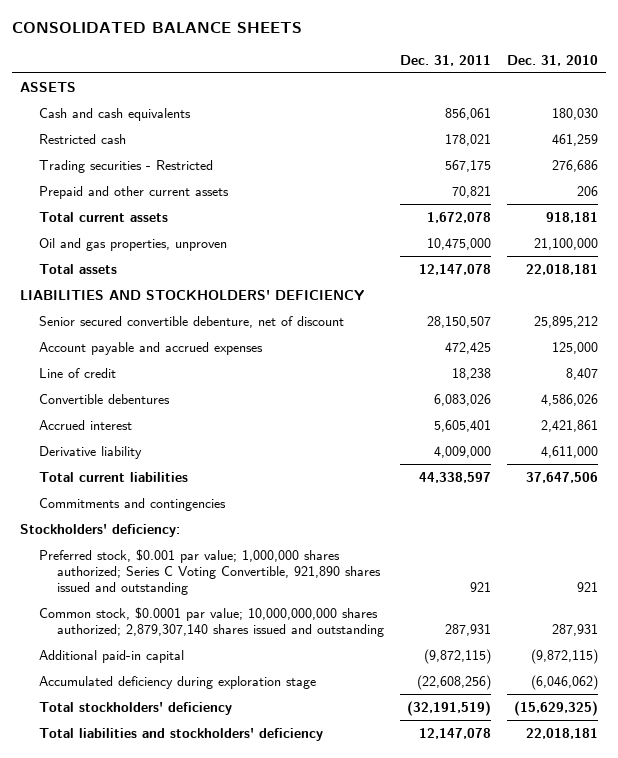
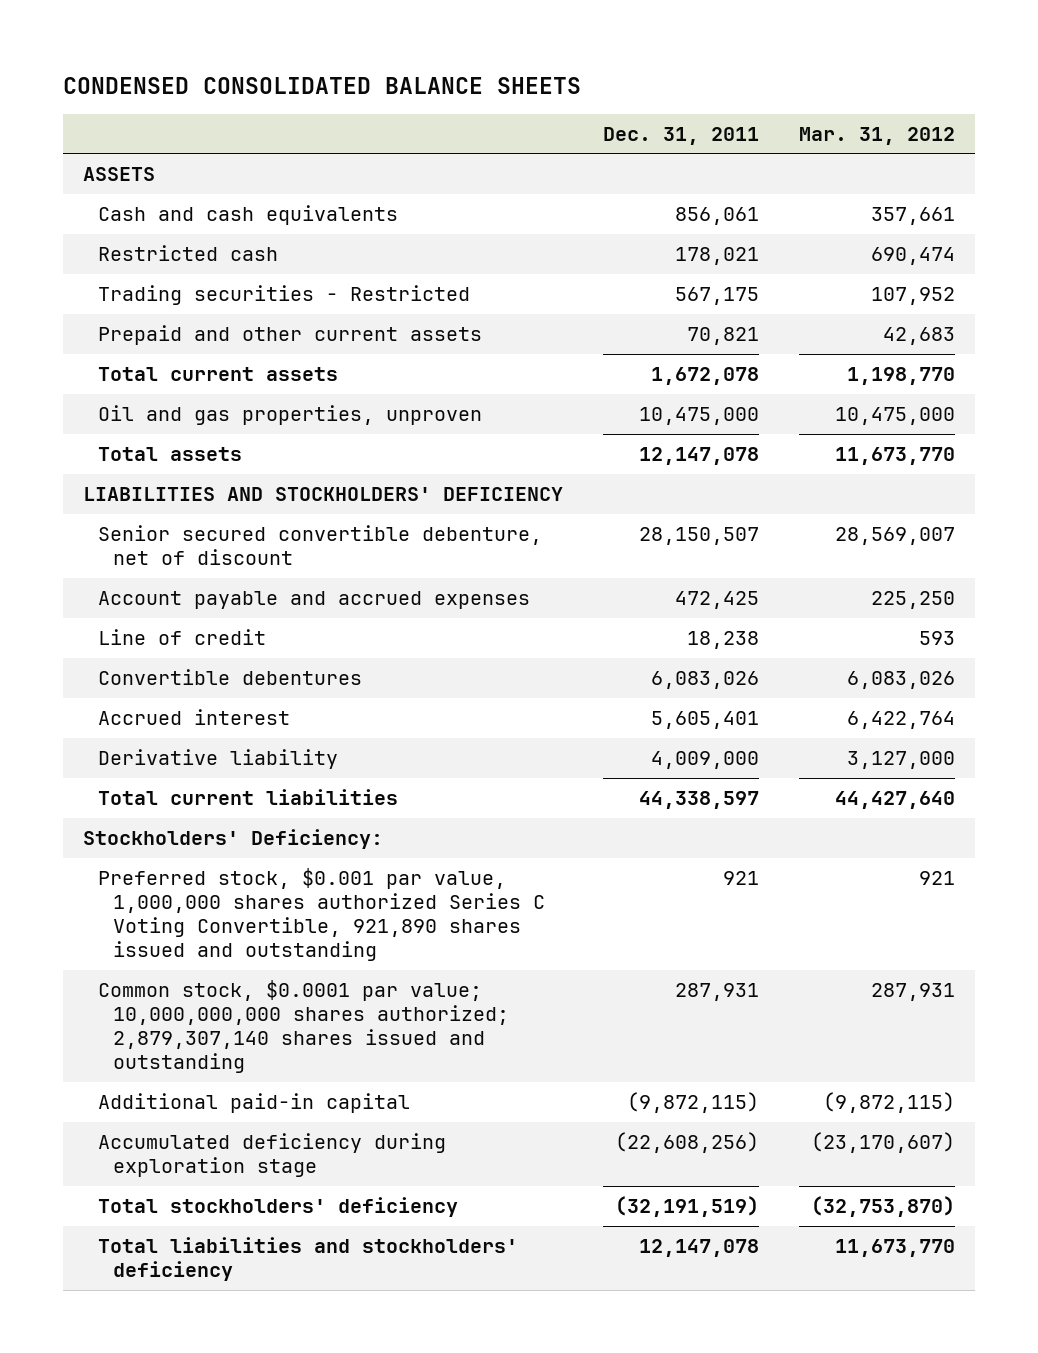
[12,22,303,34] CONSOLIDATED BALANCE SHEETS -> [62,76,581,94] CONDENSED CONSOLIDATED BALANCE SHEETS
[506,54,598,66] Dec. 31, 2010 -> none
none -> [799,126,956,145] Mar. 31, 2012
[38,497,226,511] Commitments and contingencies -> none
[20,523,181,537] Stockholders' deficiency: -> [82,829,383,850] Stockholders' Deficiency:
[38,548,381,596] Preferred stock, $0.001 par value; 1,000,000 shares authorized; Series C Voting Convertible, 921,890 shares issued and outstanding -> [97,868,545,962] Preferred stock, $0.001 par value, 1,000,000 shares authorized Series C Voting Convertible, 921,890 shares issued and outstanding

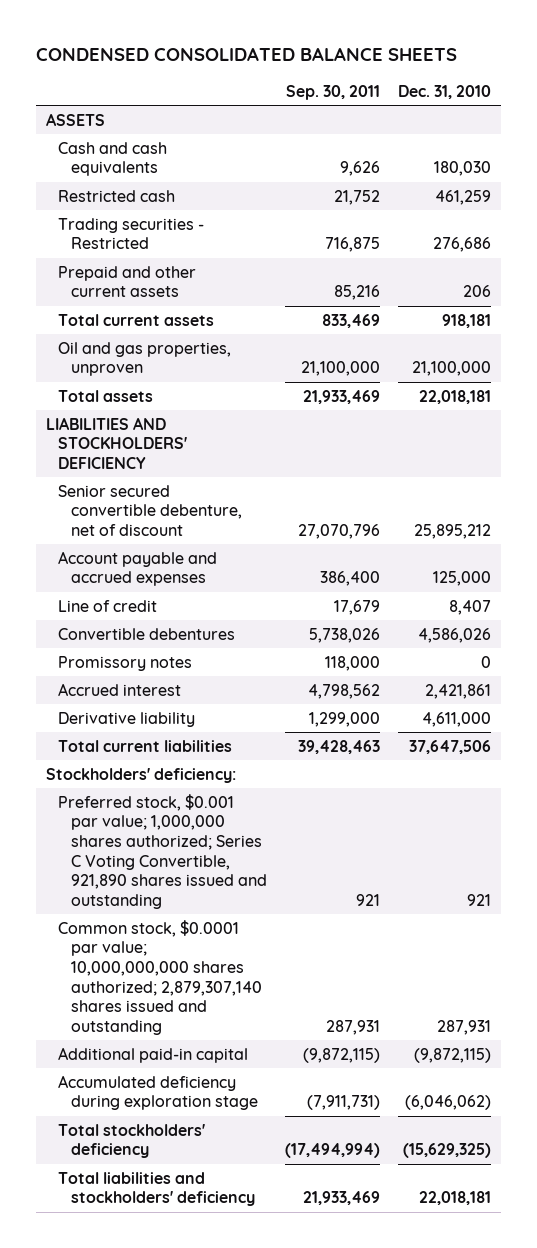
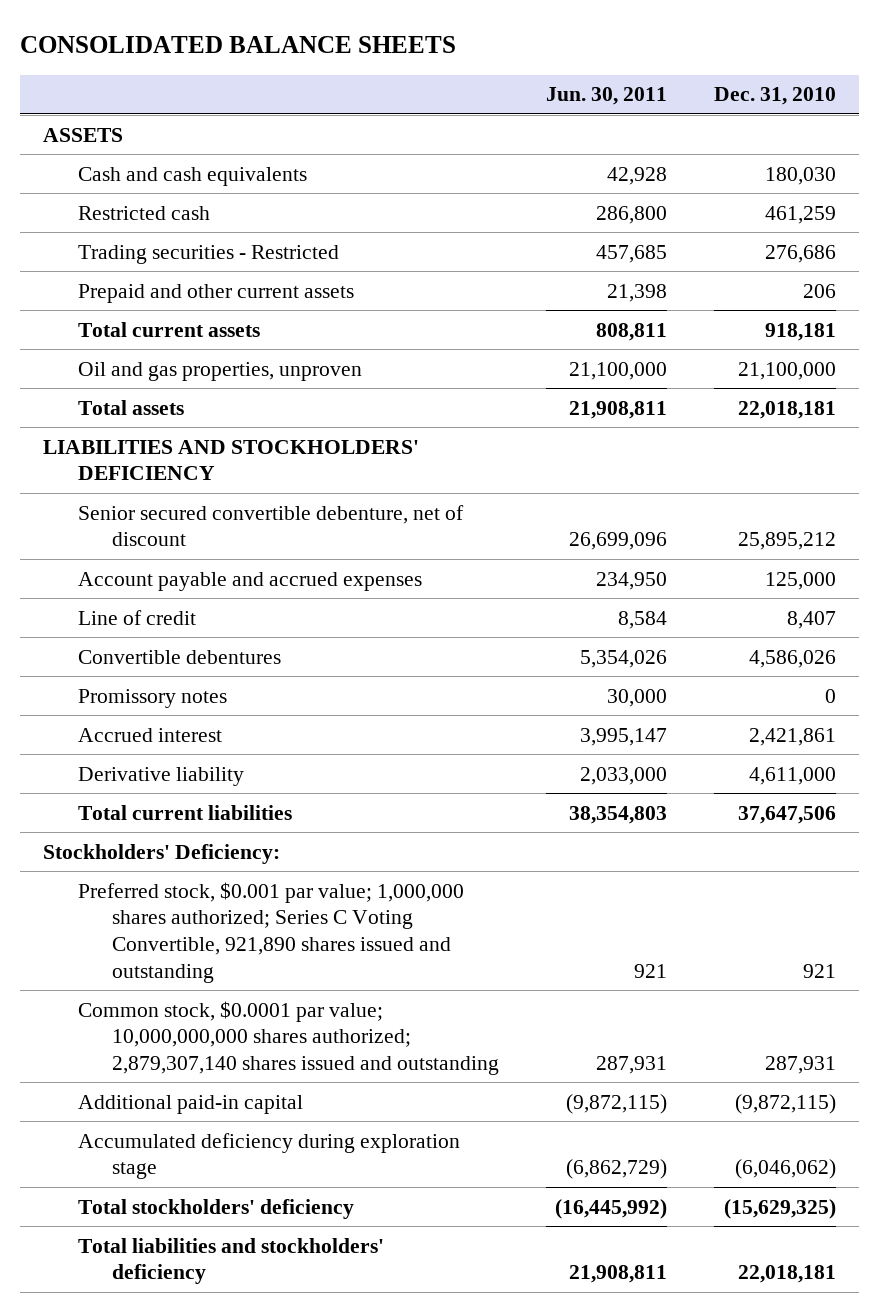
[36,47,458,62] CONDENSED CONSOLIDATED BALANCE SHEETS -> [19,36,456,54] CONSOLIDATED BALANCE SHEETS
[286,84,381,100] Sep. 30, 2011 -> none
none -> [546,87,668,106] Jun. 30, 2011
[45,767,236,783] Stockholders' deficiency: -> [43,843,281,864] Stockholders' Deficiency:

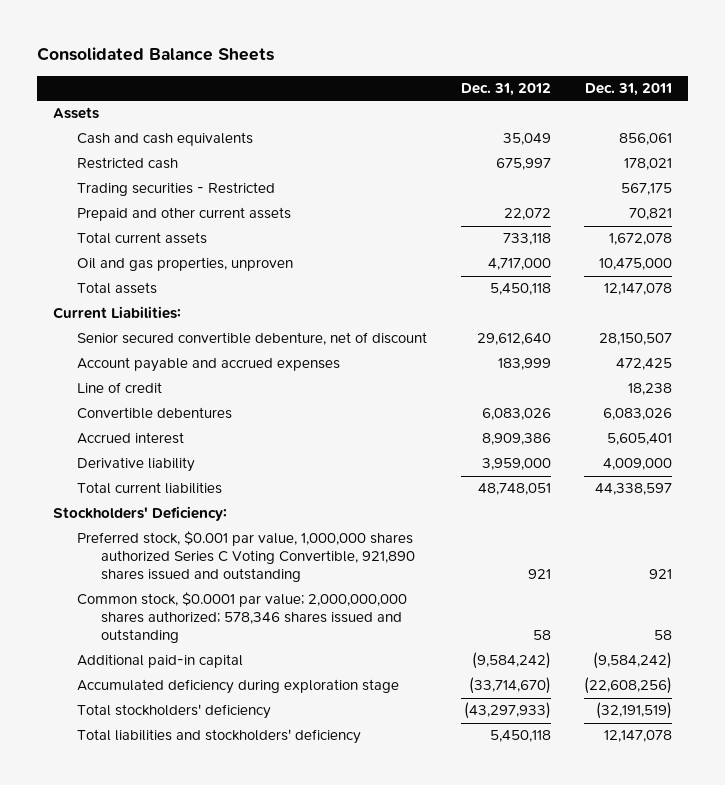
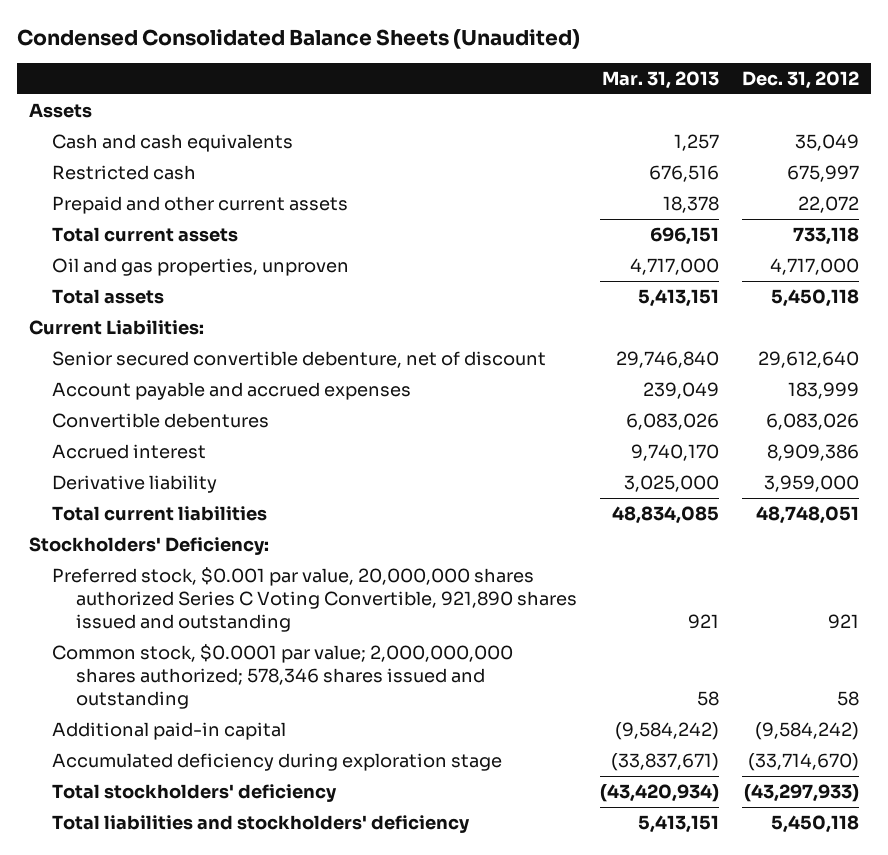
[36,47,274,62] Consolidated Balance Sheets -> [17,28,581,49] Condensed Consolidated Balance Sheets (Unaudited)
[584,83,672,97] Dec. 31, 2011 -> none
none -> [602,70,720,89] Mar. 31, 2013
[77,182,276,197] Trading securities - Restricted -> none
[77,382,163,394] Line of credit -> none
[77,531,416,583] Preferred stock, $0.001 par value, 1,000,000 shares authorized Series C Voting Convertible, 921,890 shares issued and outstanding -> [52,567,577,632] Preferred stock, $0.001 par value, 20,000,000 shares authorized Series C Voting Convertible, 921,890 shares issued and outstanding

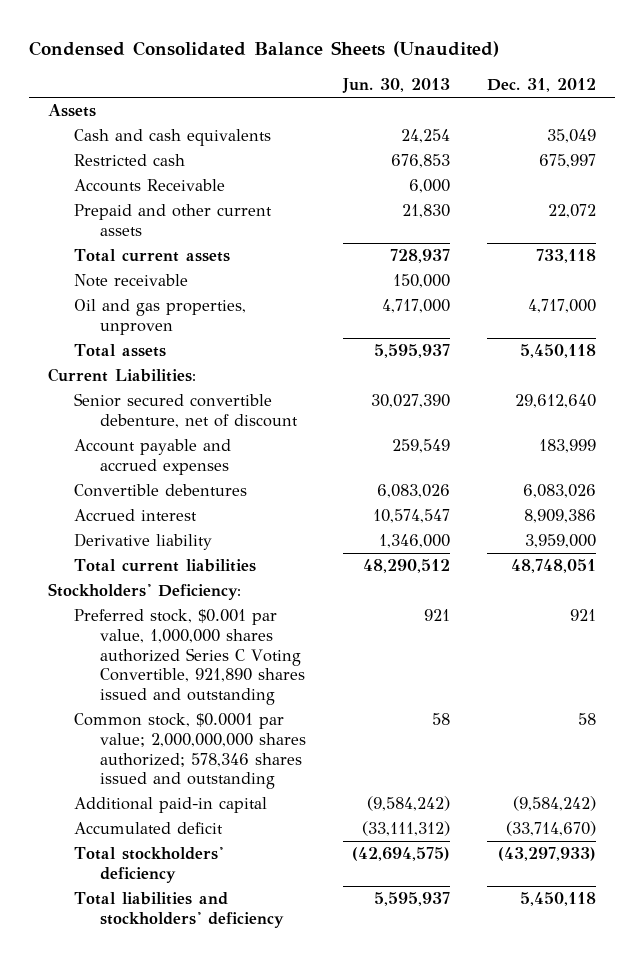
[602,70,720,89] Mar. 31, 2013 -> none
none -> [342,78,451,94] Jun. 30, 2013
none -> [74,179,226,193] Accounts Receivable
none -> [74,274,189,288] Note receivable
[52,567,577,632] Preferred stock, $0.001 par value, 20,000,000 shares authorized Series C Voting Convertible, 921,890 shares issued and outstanding -> [74,609,306,705] Preferred stock, $0.001 par value, 1,000,000 shares authorized Series C Voting Convertible, 921,890 shares issued and outstanding
[52,753,503,772] Accumulated deficiency during exploration stage -> [74,822,224,835] Accumulated deficit

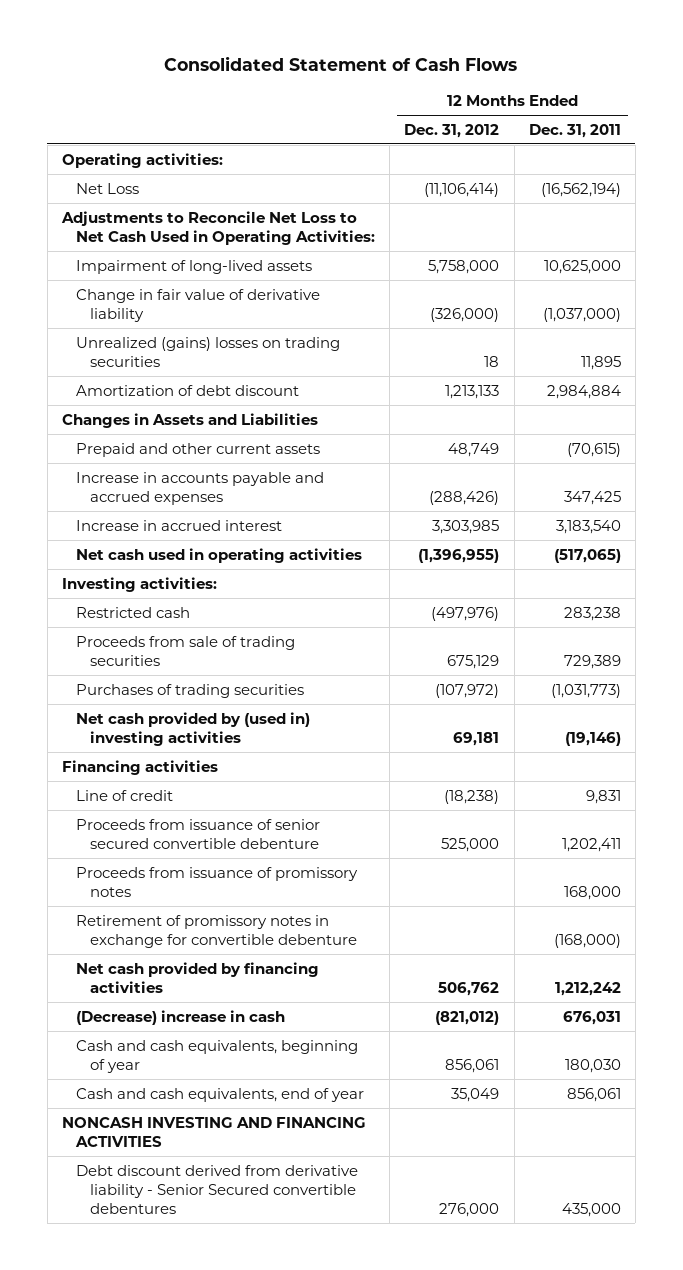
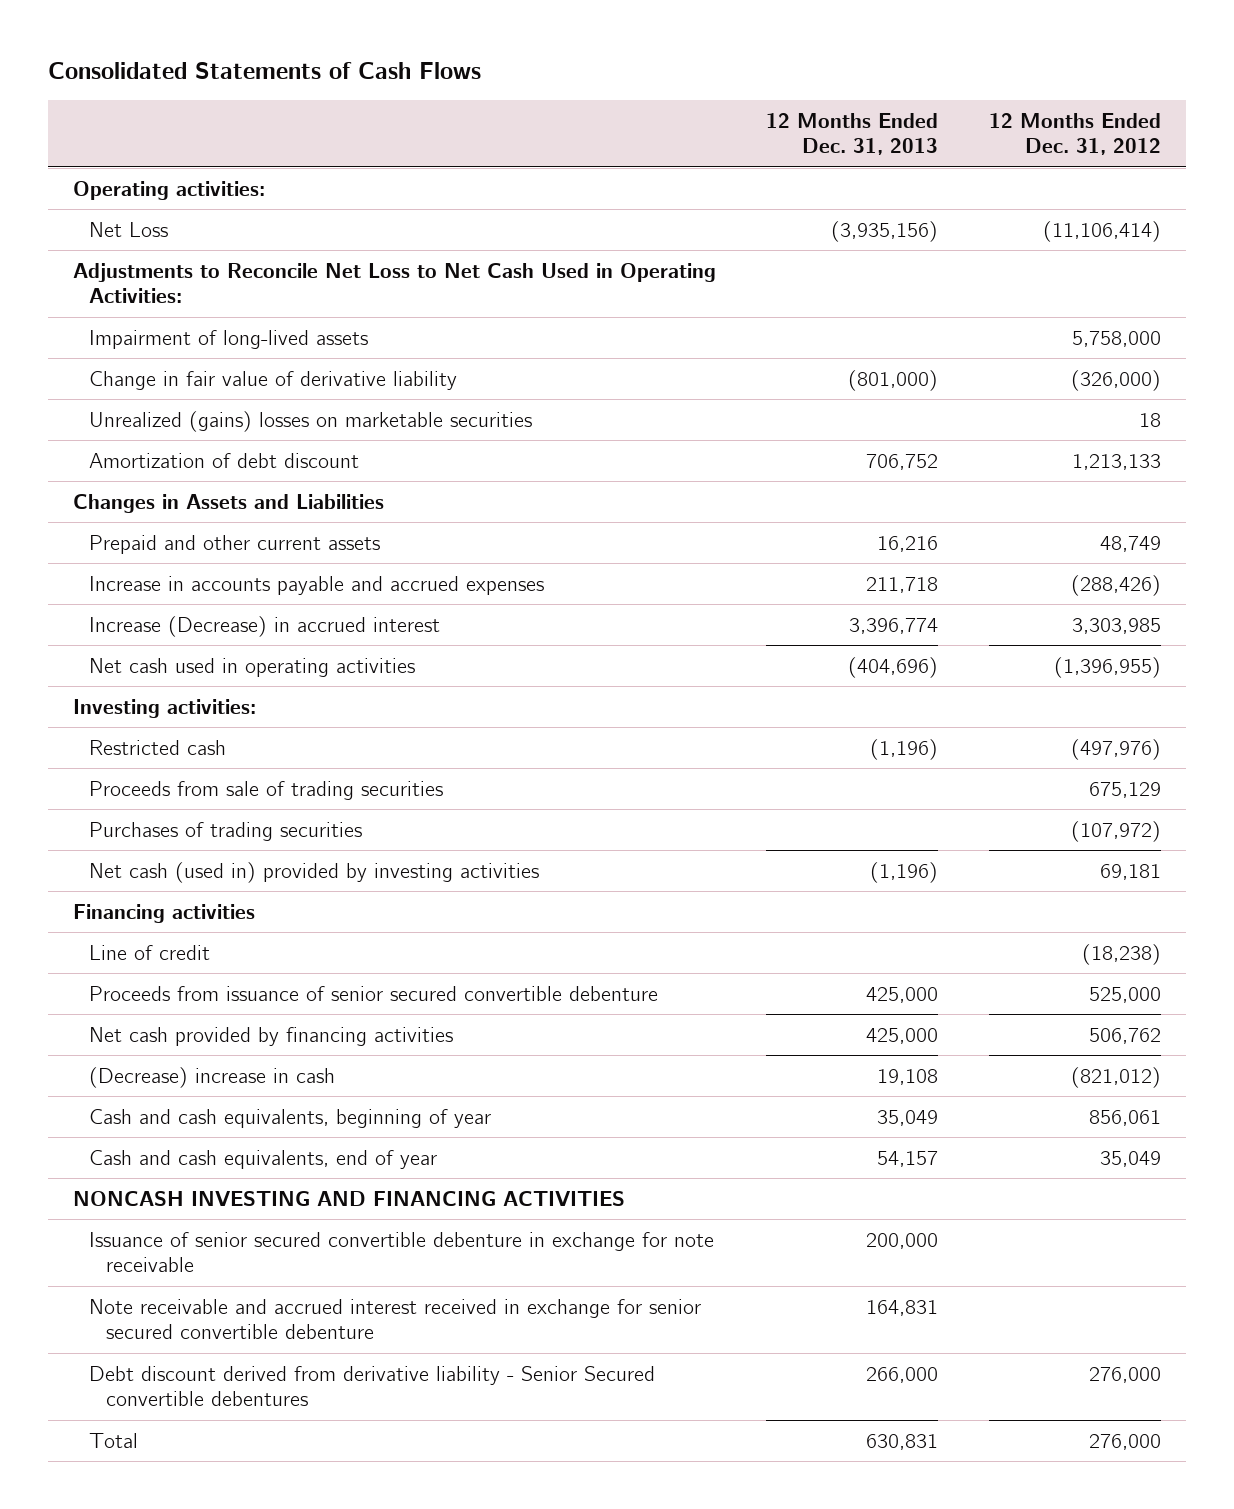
[164,56,518,72] Consolidated Statement of Cash Flows -> [47,62,481,80] Consolidated Statements of Cash Flows
[528,123,621,138] Dec. 31, 2011 -> none
none -> [766,112,939,156] 12 Months Ended Dec. 31, 2013
[76,336,341,367] Unrealized (gains) losses on trading securities -> [89,410,533,432] Unrealized (gains) losses on marketable securities
[76,519,283,531] Increase in accrued interest -> [89,615,441,637] Increase (Decrease) in accrued interest
[76,711,311,746] Net cash provided by (used in) investing activities -> [89,861,540,883] Net cash (used in) provided by investing activities
[76,866,359,897] Proceeds from issuance of promissory notes -> none
[76,914,357,948] Retirement of promissory notes in exchange for convertible debenture -> none
none -> [89,1231,715,1273] Issuance of senior secured convertible debenture in exchange for note receivable
none -> [89,1298,702,1340] Note receivable and accrued interest received in exchange for senior secured convertible debenture
none -> [89,1432,139,1448] Total

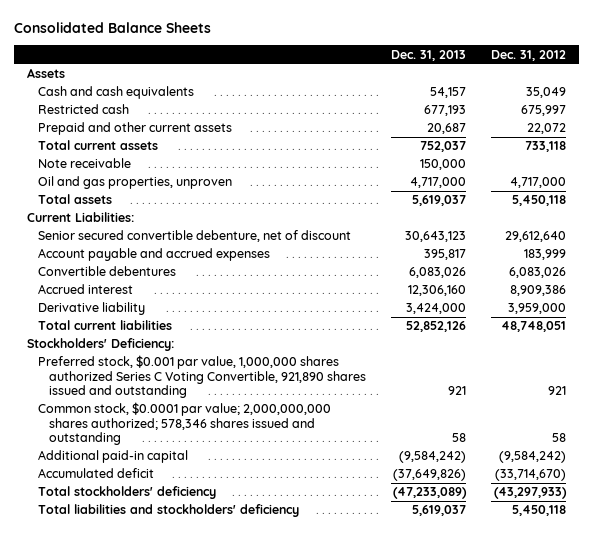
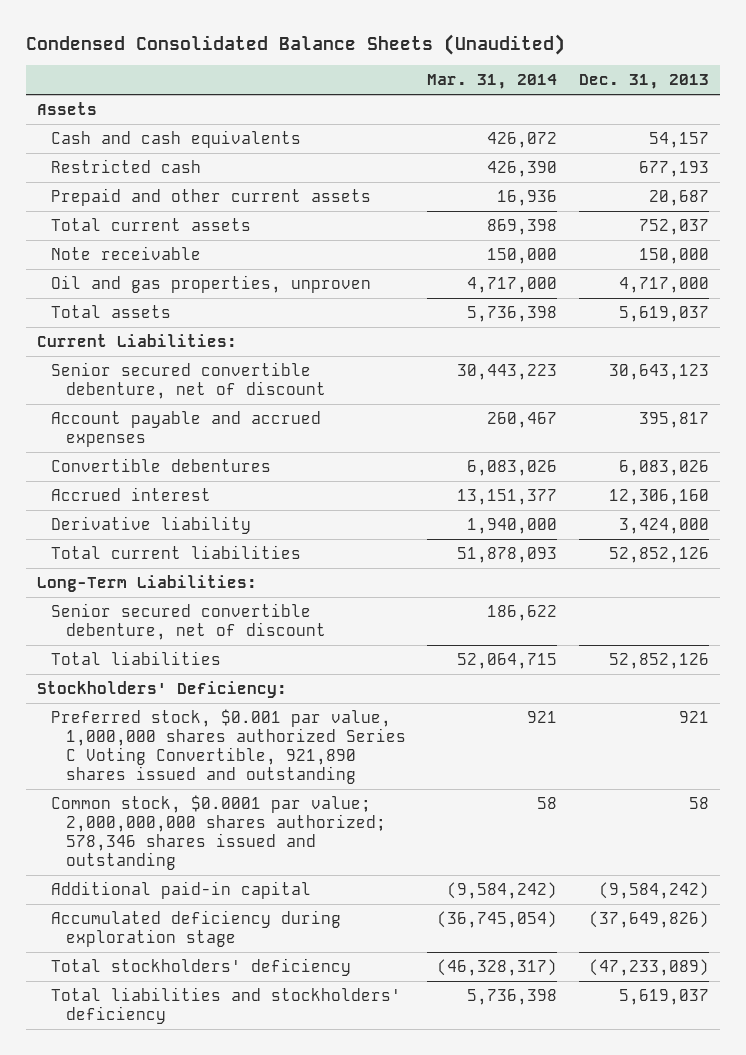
[14,22,212,34] Consolidated Balance Sheets -> [25,33,565,55] Condensed Consolidated Balance Sheets (Unaudited)
[491,49,567,61] Dec. 31, 2012 -> none
none -> [427,74,558,90] Mar. 31, 2014
none -> [36,575,257,593] Long-Term Liabilities:
none -> [51,603,326,640] Senior secured convertible debenture, net of discount
none -> [51,651,222,666] Total liabilities
[37,468,154,479] Accumulated deficit -> [51,910,342,947] Accumulated deficiency during exploration stage

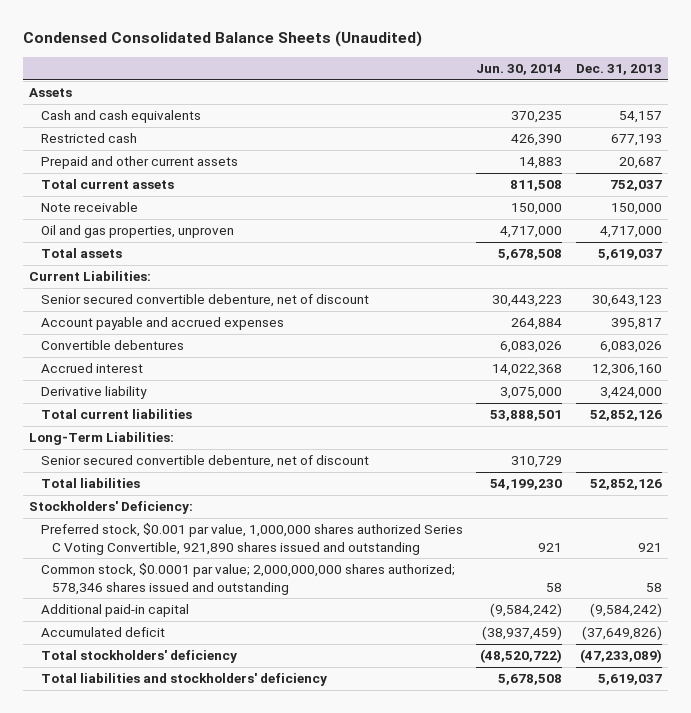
[427,74,558,90] Mar. 31, 2014 -> none
none -> [476,63,563,75] Jun. 30, 2014
[51,910,342,947] Accumulated deficiency during exploration stage -> [40,627,165,638] Accumulated deficit

